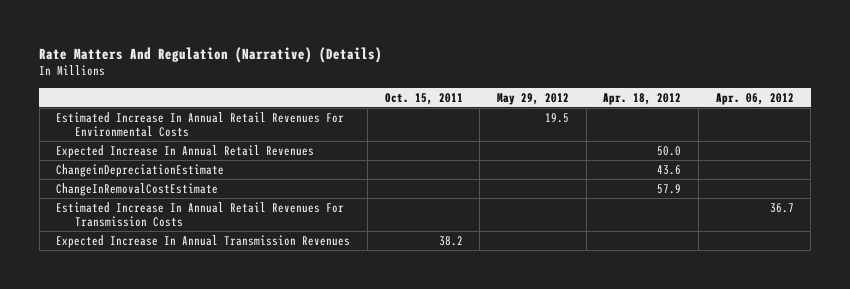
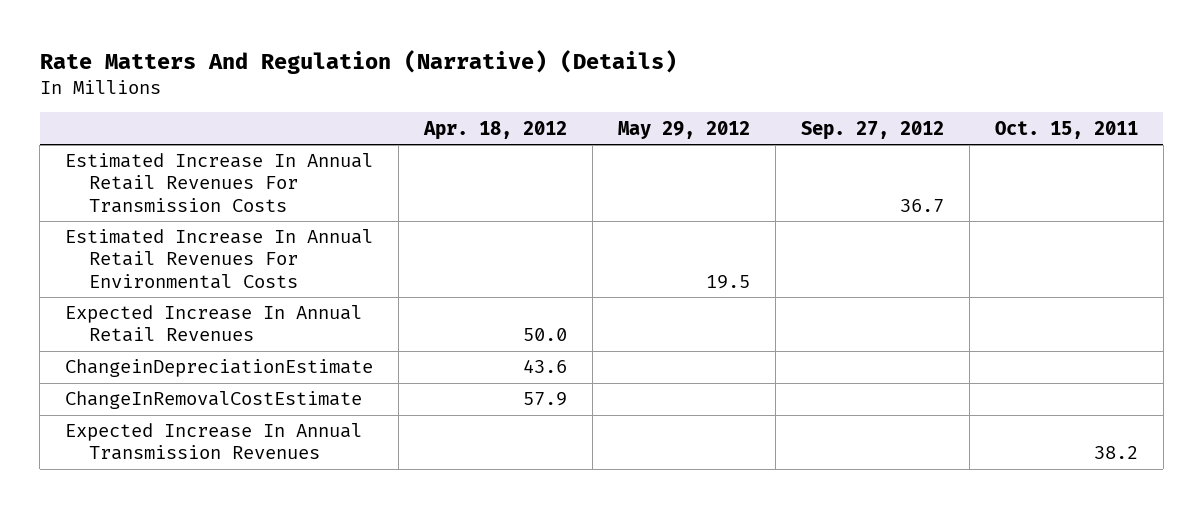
[715,92,794,105] Apr. 06, 2012 -> none
none -> [801,120,945,140] Sep. 27, 2012
[56,201,345,228] Estimated Increase In Annual Retail Revenues For Transmission Costs -> [65,153,374,213] Estimated Increase In Annual Retail Revenues For Transmission Costs

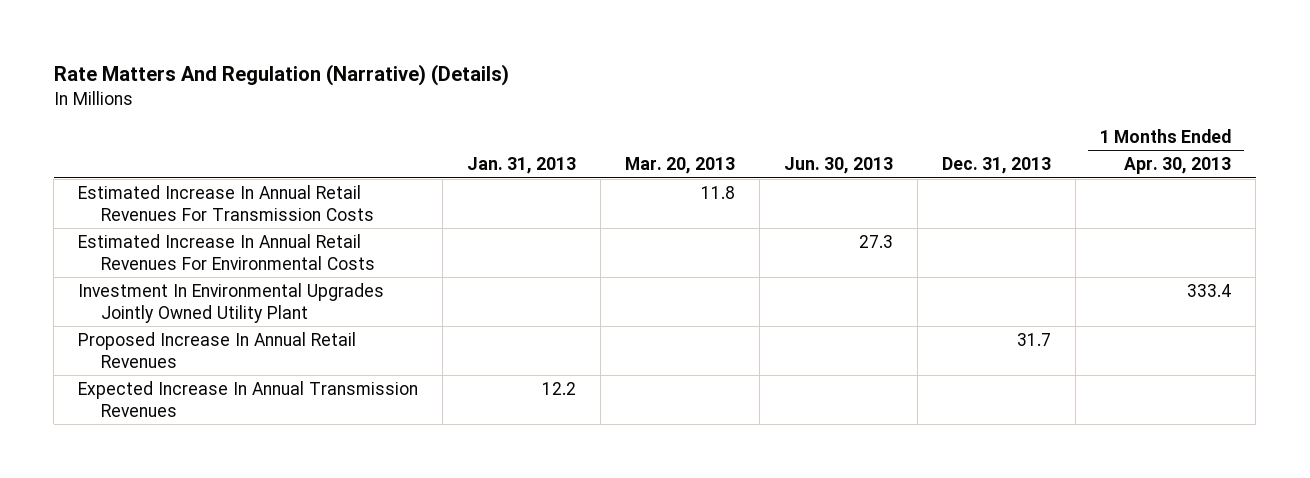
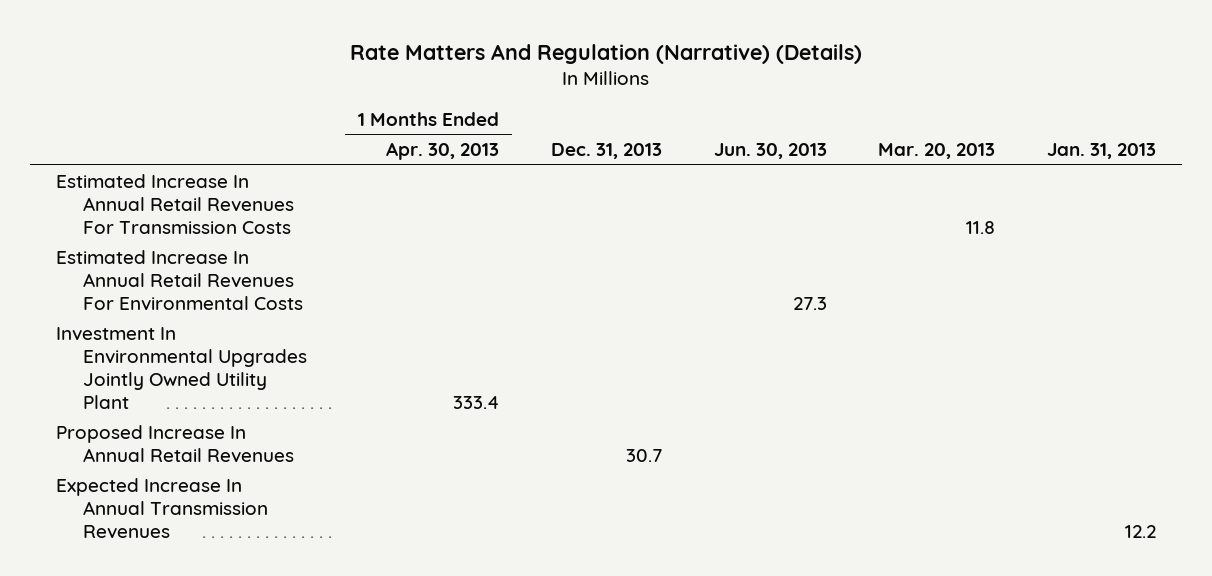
[1017,333,1052,347] 31.7 -> [625,448,662,462] 30.7

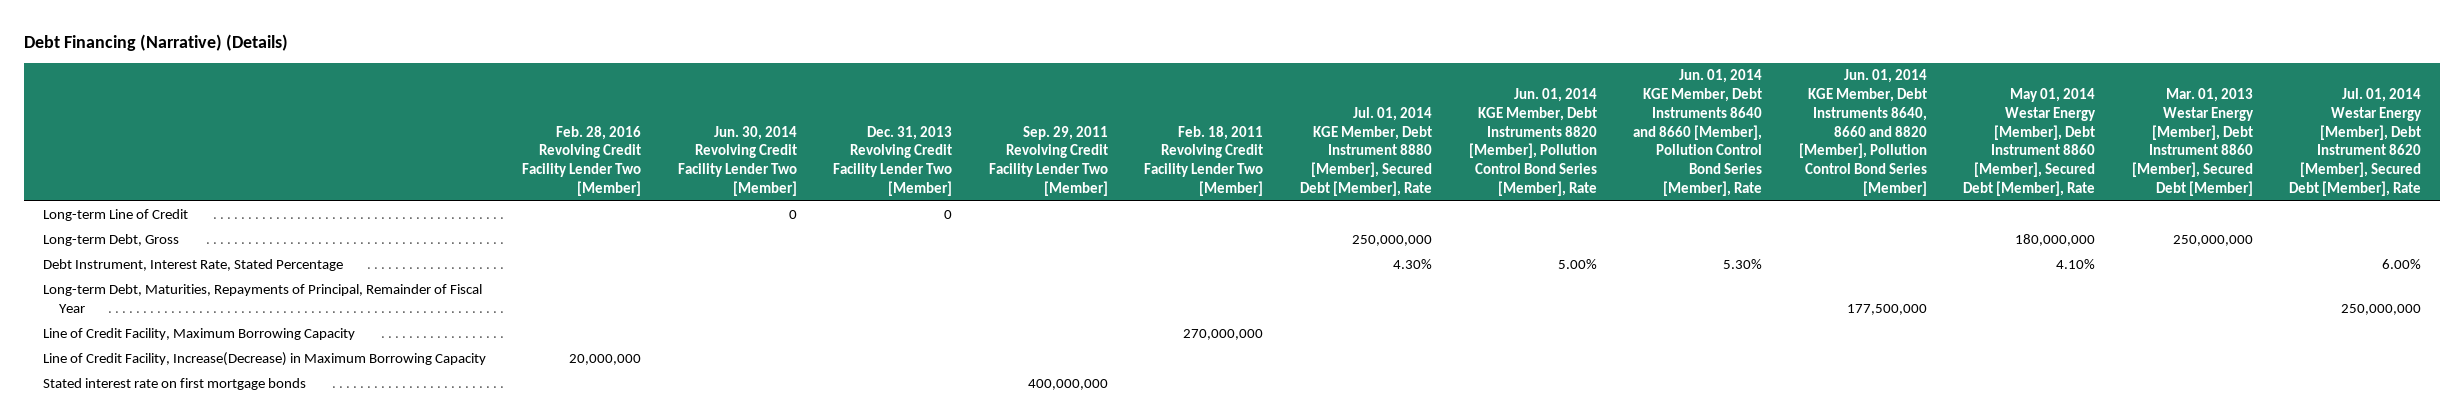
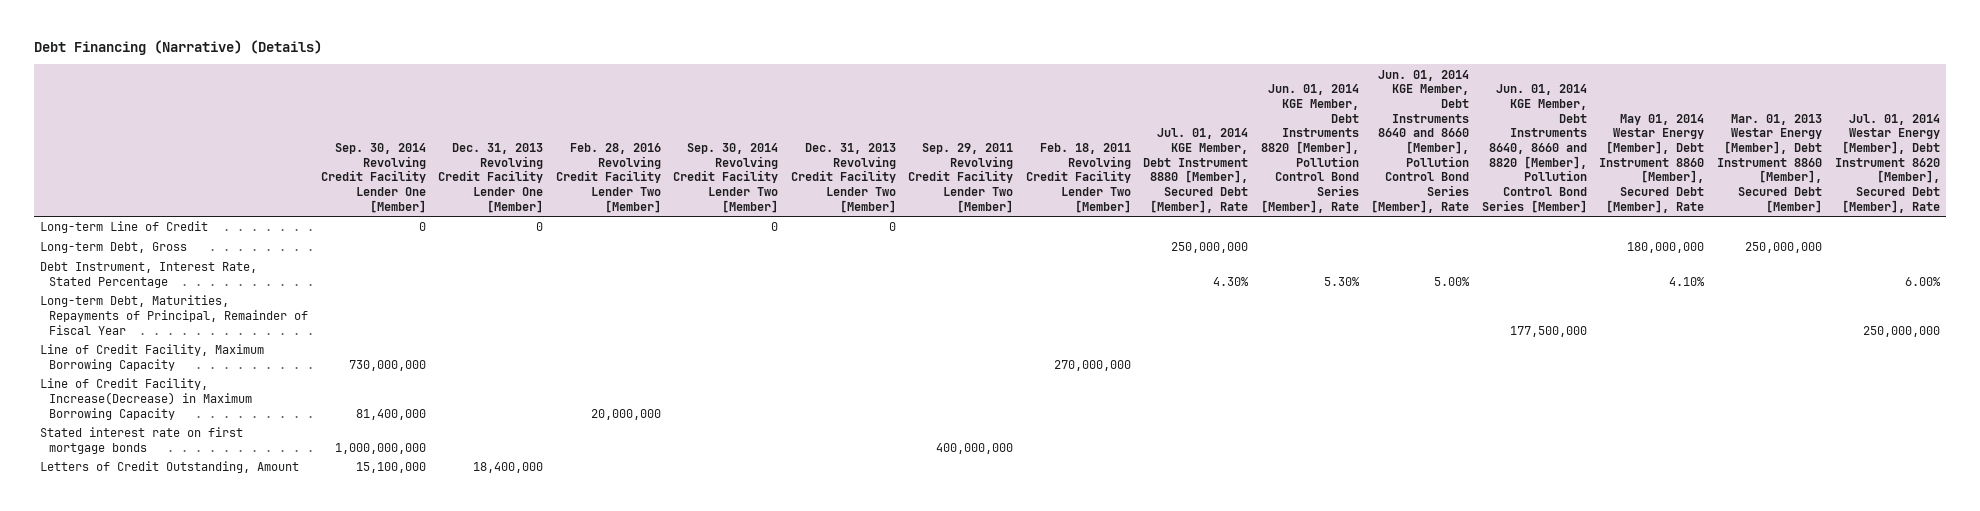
[677,125,797,196] Jun. 30, 2014 Revolving Credit Facility Lender Two [Member] -> none
none -> [320,143,426,213] Sep. 30, 2014 Revolving Credit Facility Lender One [Member]
none -> [438,143,544,213] Dec. 31, 2013 Revolving Credit Facility Lender One [Member]
none -> [673,143,779,213] Sep. 30, 2014 Revolving Credit Facility Lender Two [Member]
[1557,259,1597,270] 5.00% -> [1323,276,1360,286] 5.30%
[1723,259,1763,270] 5.30% -> [1434,276,1471,286] 5.00%
none -> [40,461,300,474] Letters of Credit Outstanding, Amount

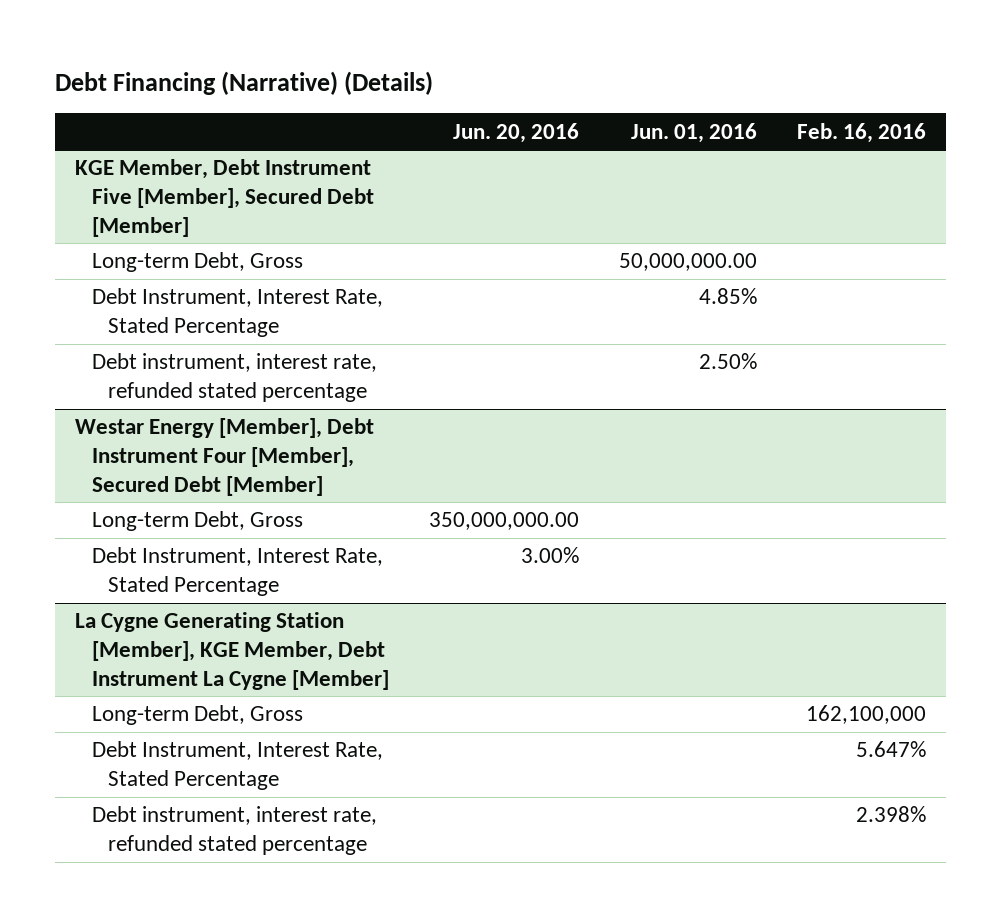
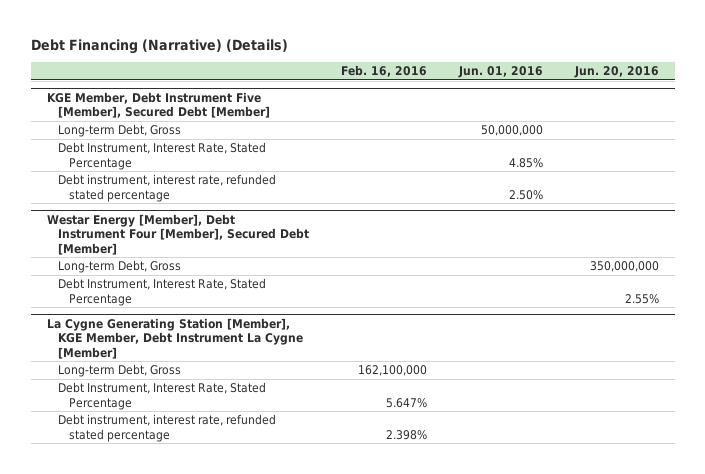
[618,253,757,272] 50,000,000.00 -> [480,125,543,137] 50,000,000
[428,512,579,531] 350,000,000.00 -> [589,261,659,273] 350,000,000
[520,547,579,564] 3.00% -> [624,293,659,304] 2.55%

